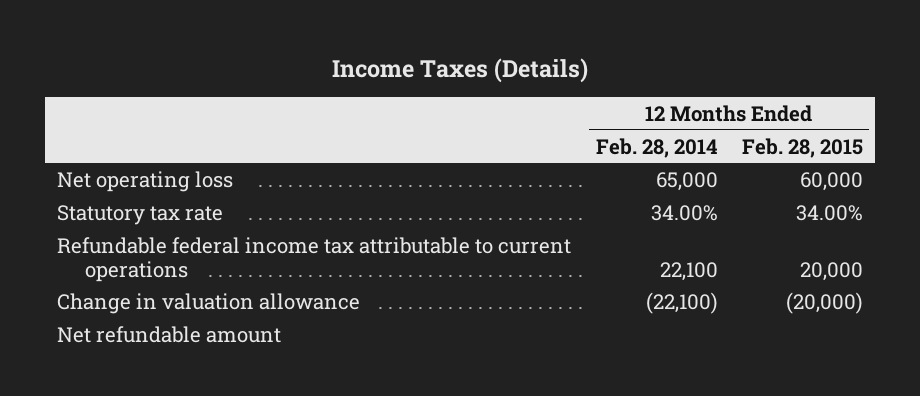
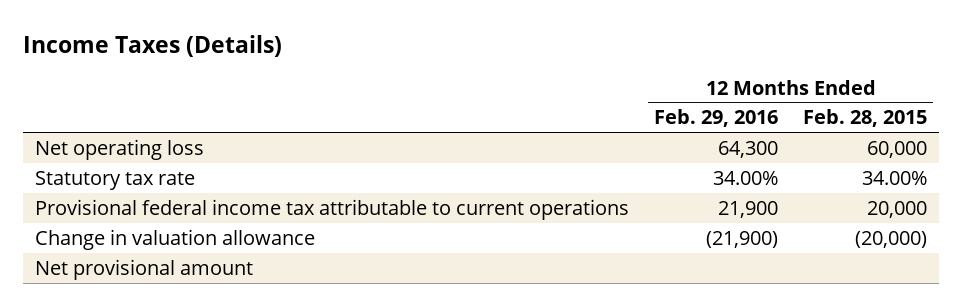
[595,137,718,158] Feb. 28, 2014 -> none
none -> [654,109,779,128] Feb. 29, 2016
[57,236,572,282] Refundable federal income tax attributable to current operations -> [35,198,630,220] Provisional federal income tax attributable to current operations
[57,325,282,343] Net refundable amount -> [35,258,254,280] Net provisional amount

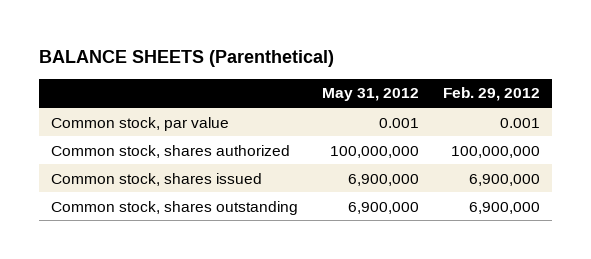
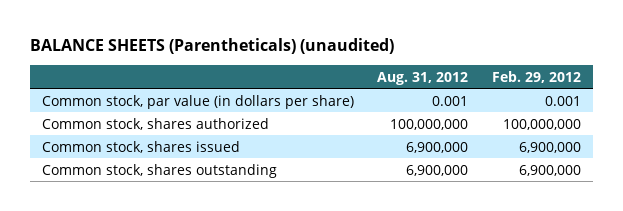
[38,50,334,68] BALANCE SHEETS (Parenthetical) -> [29,38,394,55] BALANCE SHEETS (Parentheticals) (unaudited)
[321,88,419,102] May 31, 2012 -> none
none -> [377,71,469,85] Aug. 31, 2012
[50,116,229,131] Common stock, par value -> [41,94,354,109] Common stock, par value (in dollars per share)

